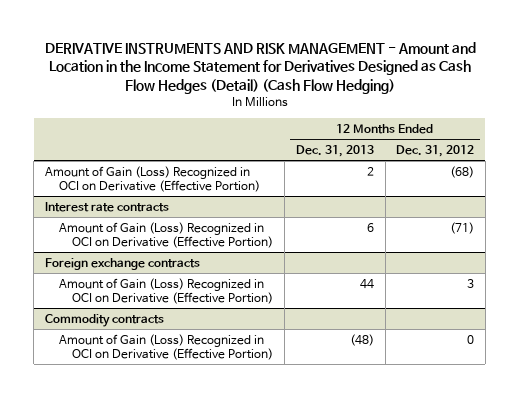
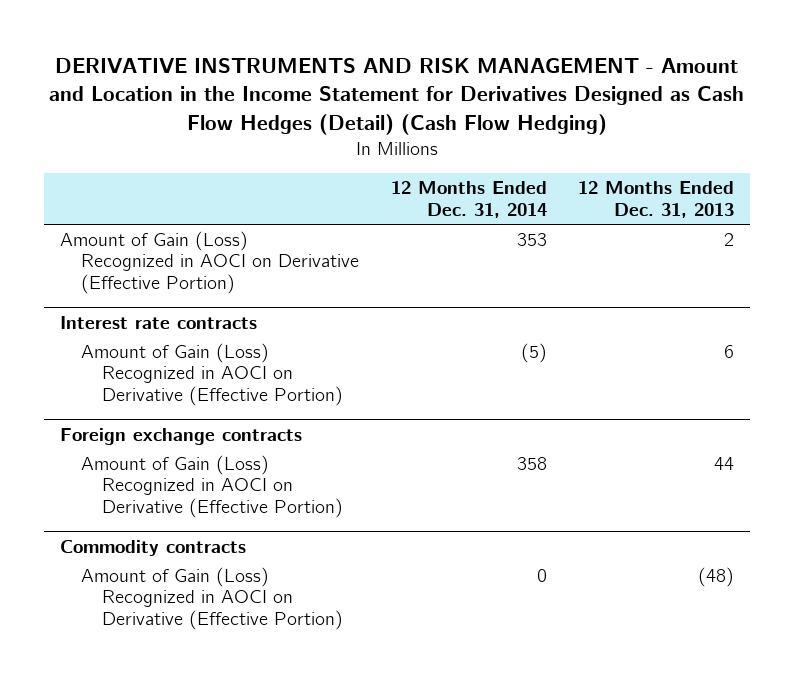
[396,145,475,158] Dec. 31, 2012 -> none
none -> [390,181,547,218] 12 Months Ended Dec. 31, 2014
[45,165,260,193] Amount of Gain (Loss) Recognized in OCI on Derivative (Effective Portion) -> [59,231,360,294] Amount of Gain (Loss) Recognized in AOCI on Derivative (Effective Portion)
[58,221,274,249] Amount of Gain (Loss) Recognized in OCI on Derivative (Effective Portion) -> [81,343,344,406] Amount of Gain (Loss) Recognized in AOCI on Derivative (Effective Portion)
[58,277,274,305] Amount of Gain (Loss) Recognized in OCI on Derivative (Effective Portion) -> [81,455,344,518] Amount of Gain (Loss) Recognized in AOCI on Derivative (Effective Portion)
[58,333,274,361] Amount of Gain (Loss) Recognized in OCI on Derivative (Effective Portion) -> [81,567,344,630] Amount of Gain (Loss) Recognized in AOCI on Derivative (Effective Portion)

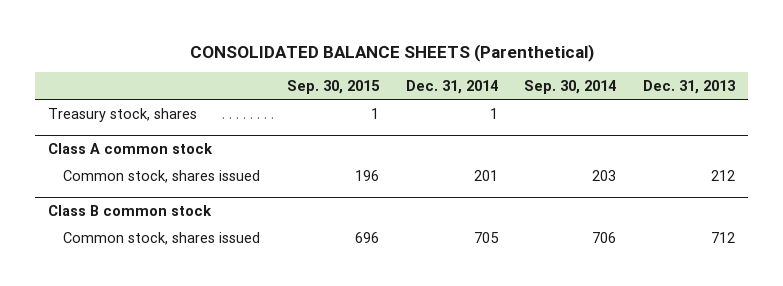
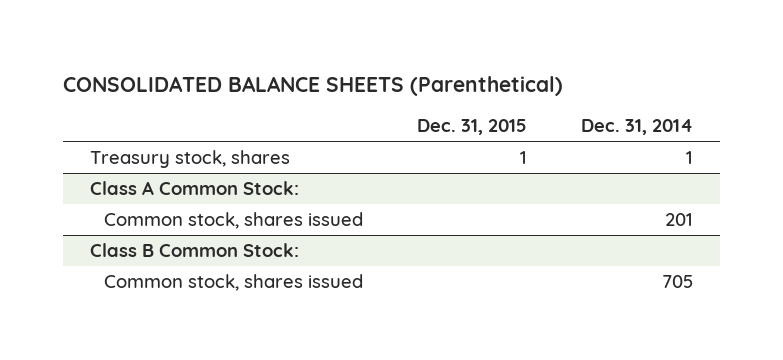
[286,79,380,94] Sep. 30, 2015 -> none
[524,79,617,94] Sep. 30, 2014 -> none
[642,79,735,94] Dec. 31, 2013 -> none
none -> [416,119,527,136] Dec. 31, 2015
[48,143,214,155] Class A common stock -> [90,181,300,196] Class A Common Stock:
[48,205,213,217] Class B common stock -> [90,243,300,258] Class B Common Stock:

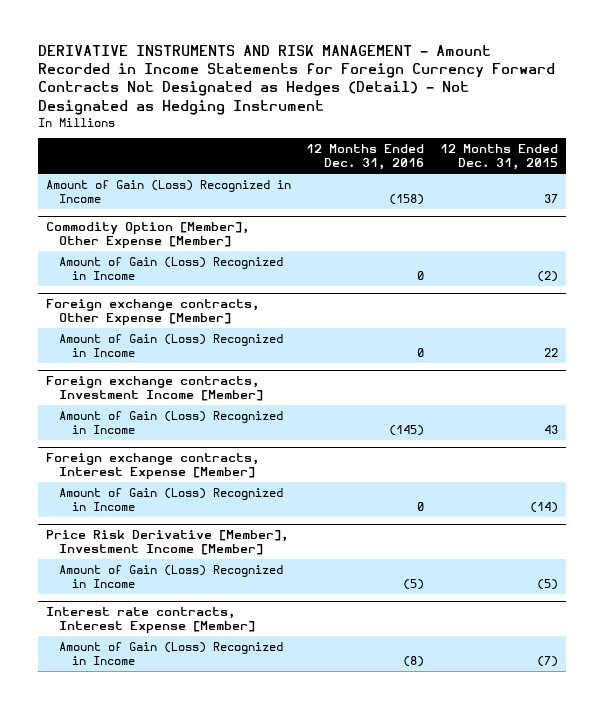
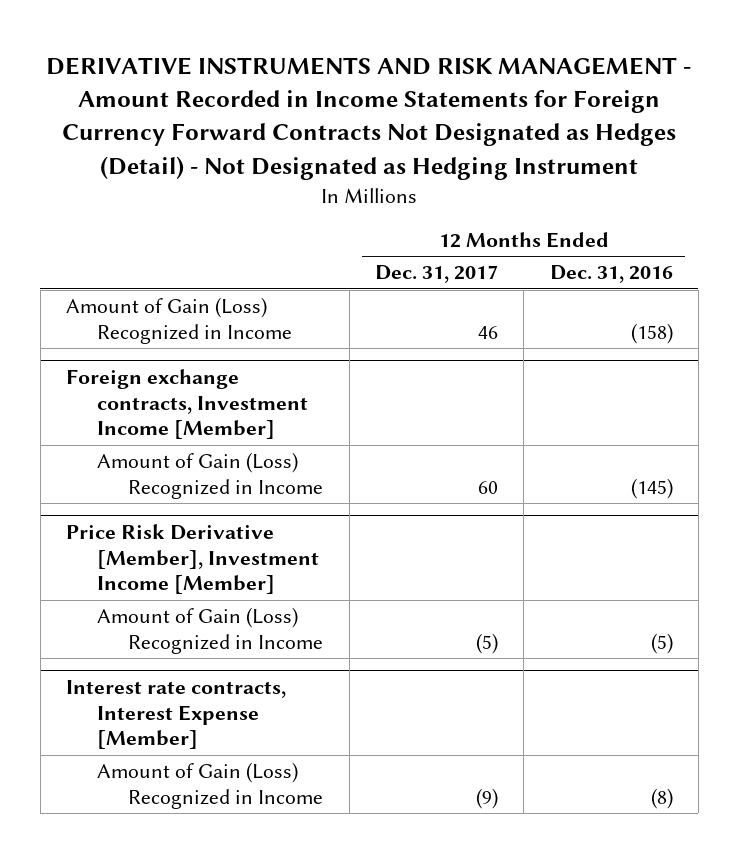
[440,144,559,171] 12 Months Ended Dec. 31, 2015 -> none
none -> [374,265,498,284] Dec. 31, 2017
[45,221,249,249] Commodity Option [Member], Other Expense [Member] -> none
[58,256,283,281] Amount of Gain (Loss) Recognized in Income -> none
[45,298,259,326] Foreign exchange contracts, Other Expense [Member] -> none
[58,333,283,358] Amount of Gain (Loss) Recognized in Income -> none
[45,452,259,480] Foreign exchange contracts, Interest Expense [Member] -> none
[58,487,283,512] Amount of Gain (Loss) Recognized in Income -> none

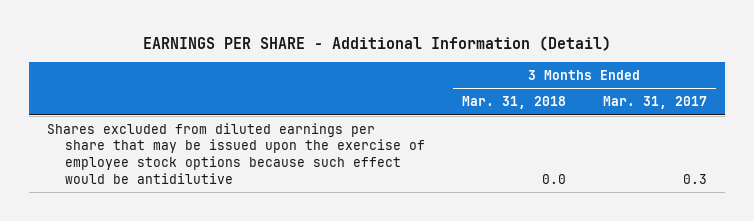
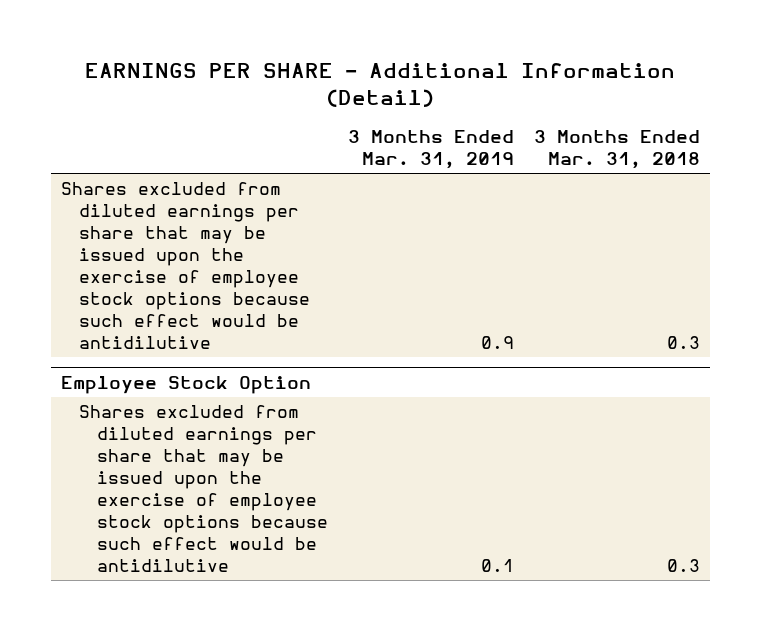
[602,96,707,110] Mar. 31, 2017 -> none
none -> [348,130,515,170] 3 Months Ended Mar. 31, 2019
[542,173,567,184] 0.0 -> [667,335,701,349] 0.3
none -> [60,376,311,395] Employee Stock Option
none -> [78,405,329,572] Shares excluded from diluted earnings per share that may be issued upon the exercise of employee stock options because such effect would be antidilutive

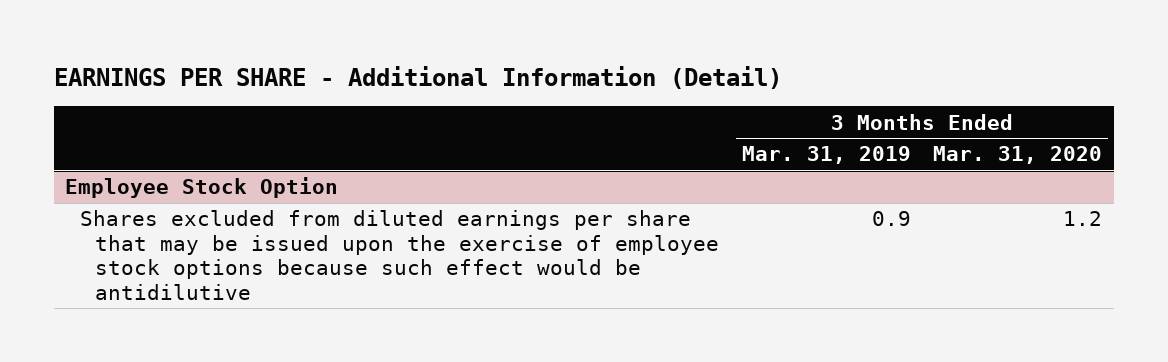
[534,130,701,170] 3 Months Ended Mar. 31, 2018 -> none
none -> [933,146,1103,165] Mar. 31, 2020
[60,182,310,349] Shares excluded from diluted earnings per share that may be issued upon the exercise of employee stock options because such effect would be antidilutive -> none
[481,558,515,572] 0.1 -> [871,211,911,227] 0.9

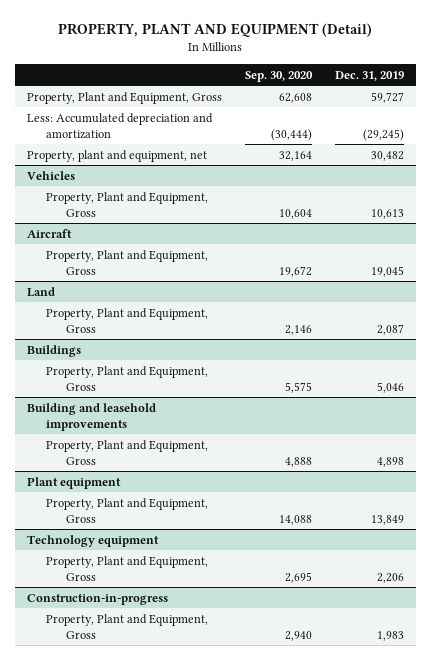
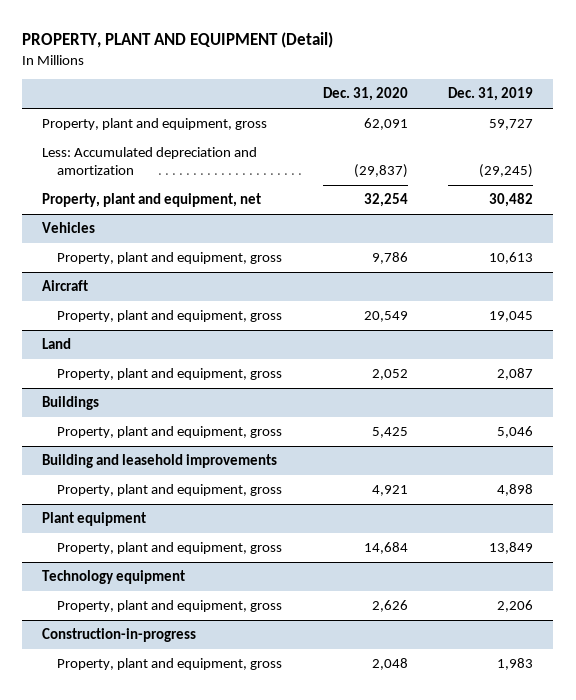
[244,70,313,82] Sep. 30, 2020 -> none
none -> [322,87,408,102] Dec. 31, 2020
[26,91,222,104] Property, Plant and Equipment, Gross -> [42,118,268,131] Property, plant and equipment, gross
[46,191,209,217] Property, Plant and Equipment, Gross -> [57,252,283,265] Property, plant and equipment, gross
[46,249,209,275] Property, Plant and Equipment, Gross -> [57,310,283,323] Property, plant and equipment, gross
[46,307,209,333] Property, Plant and Equipment, Gross -> [57,368,283,381] Property, plant and equipment, gross
[46,365,209,391] Property, Plant and Equipment, Gross -> [57,426,283,439] Property, plant and equipment, gross
[46,439,209,465] Property, Plant and Equipment, Gross -> [57,484,283,497] Property, plant and equipment, gross
[46,497,209,523] Property, Plant and Equipment, Gross -> [57,542,283,555] Property, plant and equipment, gross
[46,555,209,581] Property, Plant and Equipment, Gross -> [57,600,283,613] Property, plant and equipment, gross
[46,613,209,639] Property, Plant and Equipment, Gross -> [57,658,283,671] Property, plant and equipment, gross

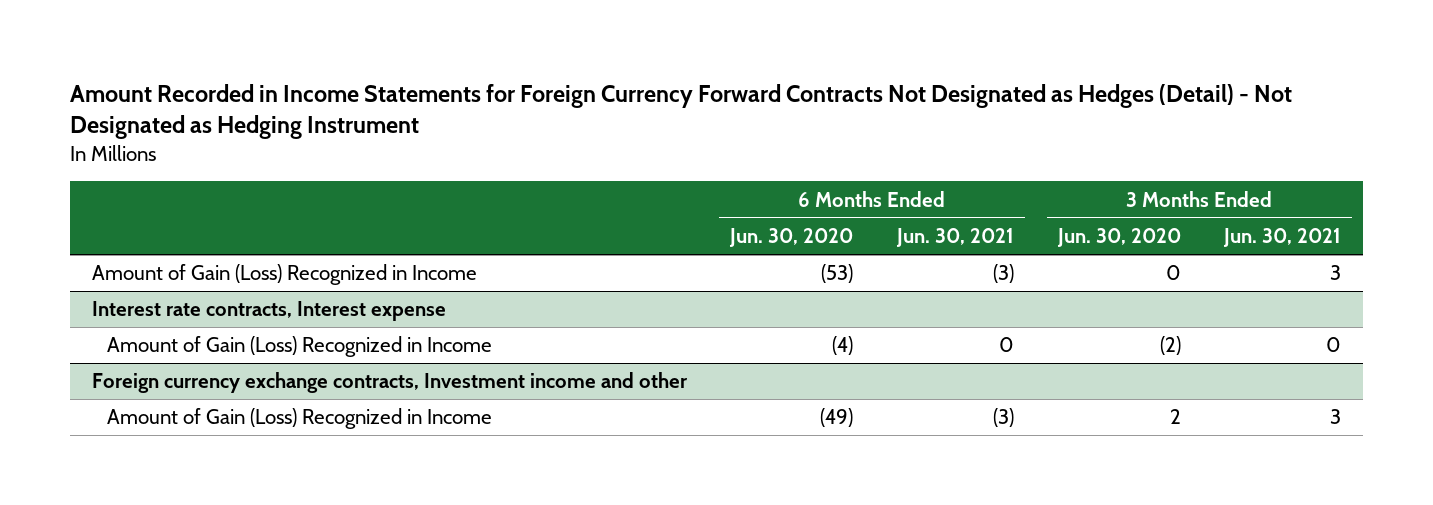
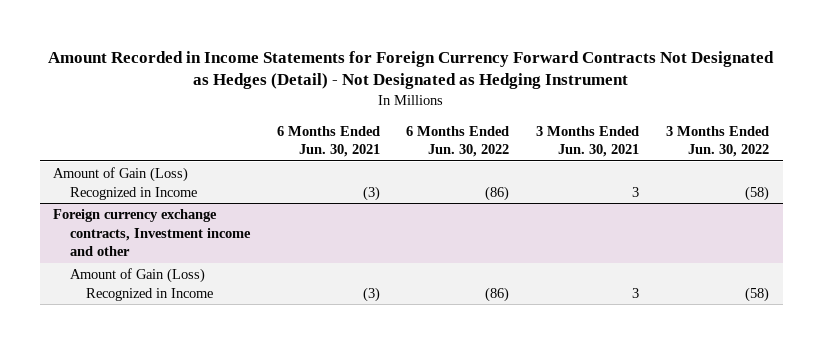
[729,228,854,248] Jun. 30, 2020 -> none
[1056,228,1181,248] Jun. 30, 2020 -> none
none -> [406,125,510,158] 6 Months Ended Jun. 30, 2022
none -> [666,125,770,158] 3 Months Ended Jun. 30, 2022
[91,301,446,322] Interest rate contracts, Interest expense -> none
[106,336,492,358] Amount of Gain (Loss) Recognized in Income -> none

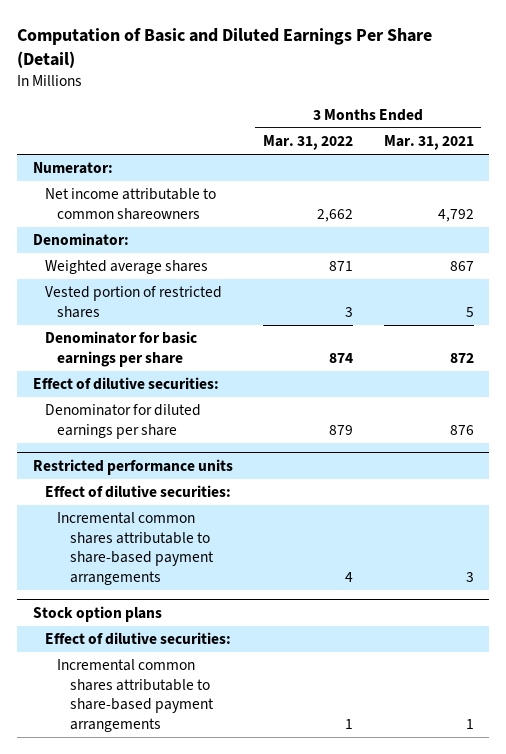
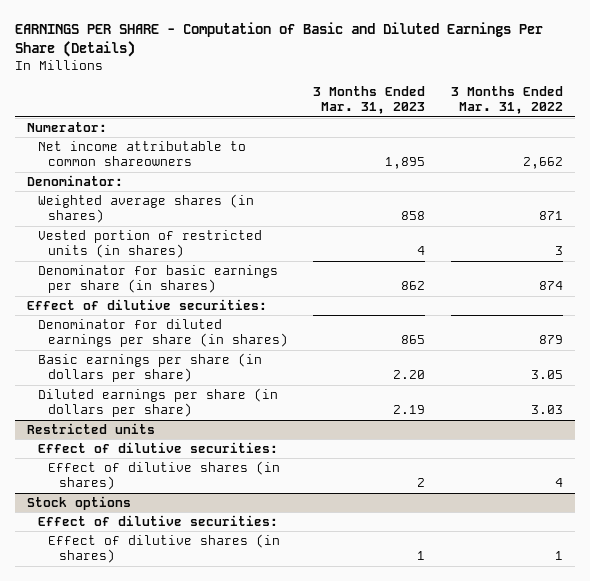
[17,28,433,69] Computation of Basic and Diluted Earnings Per Share (Detail) -> [14,21,543,58] EARNINGS PER SHARE - Computation of Basic and Diluted Earnings Per Share (Details)
[383,135,474,151] Mar. 31, 2021 -> none
none -> [313,85,426,115] 3 Months Ended Mar. 31, 2023
[45,260,209,275] Weighted average shares -> [37,193,254,224] Weighted average shares (in shares)
[45,286,223,318] Vested portion of restricted shares -> [37,229,262,259] Vested portion of restricted units (in shares)
[45,331,198,367] Denominator for basic earnings per share -> [37,264,278,294] Denominator for basic earnings per share (in shares)
[45,404,202,439] Denominator for diluted earnings per share -> [37,318,289,348] Denominator for diluted earnings per share (in shares)
none -> [37,352,262,383] Basic earnings per share (in dollars per share)
none -> [37,387,278,418] Diluted earnings per share (in dollars per share)
[32,459,233,476] Restricted performance units -> [27,422,156,434] Restricted units
[57,512,214,585] Incremental common shares attributable to share-based payment arrangements -> [48,460,281,491] Effect of dilutive shares (in shares)
[32,606,162,623] Stock option plans -> [27,495,132,510] Stock options
[57,659,214,732] Incremental common shares attributable to share-based payment arrangements -> [48,533,281,564] Effect of dilutive shares (in shares)

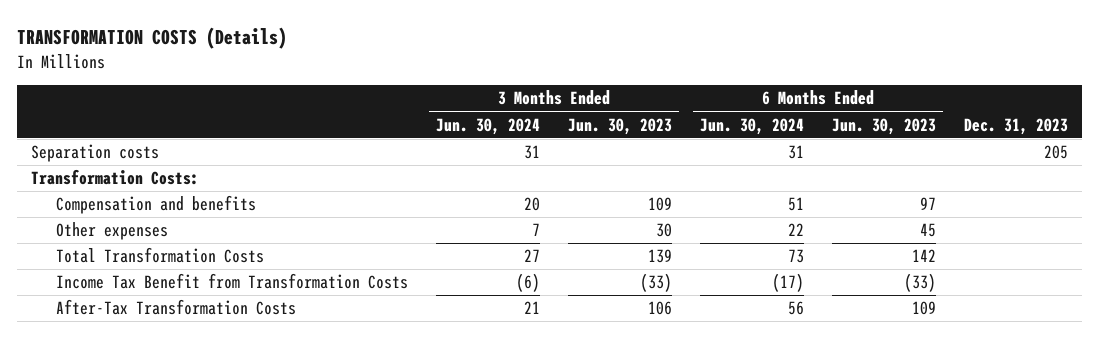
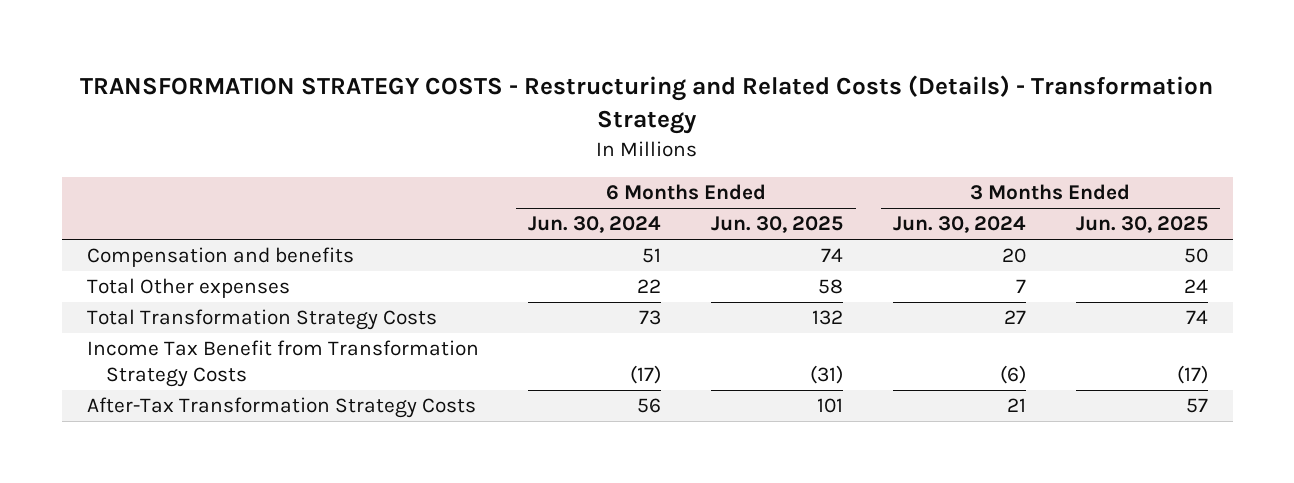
[17,27,288,50] TRANSFORMATION COSTS (Details) -> [80,75,1214,135] TRANSFORMATION STRATEGY COSTS - Restructuring and Related Costs (Details) - Transformation Strategy
[567,117,672,135] Jun. 30, 2023 -> none
[831,117,936,135] Jun. 30, 2023 -> none
[963,117,1068,135] Dec. 31, 2023 -> none
none -> [711,216,844,234] Jun. 30, 2025
none -> [1075,216,1208,234] Jun. 30, 2025
[31,144,160,163] Separation costs -> none
[31,169,200,186] Transformation Costs: -> none
[55,222,168,241] Other expenses -> [86,278,290,299] Total Other expenses
[55,247,264,264] Total Transformation Costs -> [86,309,437,331] Total Transformation Strategy Costs
[55,273,408,290] Income Tax Benefit from Transformation Costs -> [86,340,479,387] Income Tax Benefit from Transformation Strategy Costs
[55,299,296,316] After-Tax Transformation Costs -> [86,397,476,419] After-Tax Transformation Strategy Costs

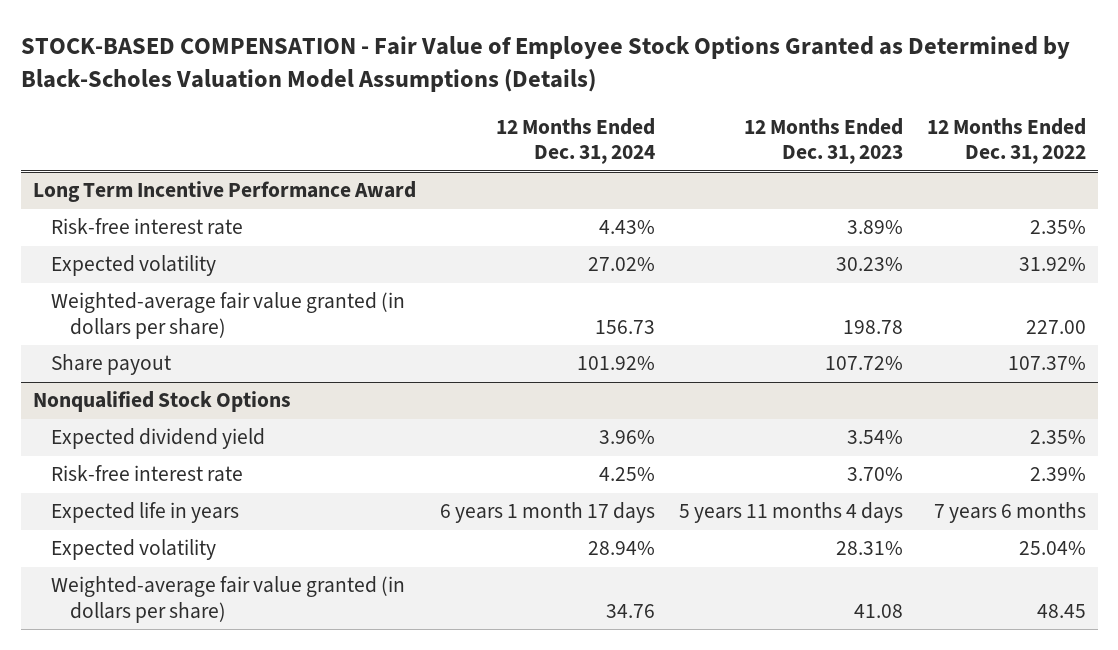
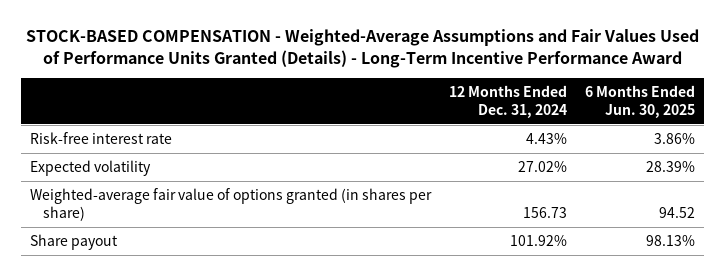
[20,35,1070,93] STOCK-BASED COMPENSATION - Fair Value of Employee Stock Options Granted as Determined by Black-Scholes Valuation Model Assumptions (Details) -> [25,29,699,68] STOCK-BASED COMPENSATION - Weighted-Average Assumptions and Fair Values Used of Performance Units Granted (Details) - Long-Term Incentive Performance Award
[743,118,903,165] 12 Months Ended Dec. 31, 2023 -> none
[926,118,1086,165] 12 Months Ended Dec. 31, 2022 -> none
none -> [585,84,696,118] 6 Months Ended Jun. 30, 2025
[32,181,416,203] Long Term Incentive Performance Award -> none
[51,292,406,339] Weighted-average fair value granted (in dollars per share) -> [30,188,433,222] Weighted-average fair value of options granted (in shares per share)
[32,391,291,413] Nonqualified Stock Options -> none
[51,428,266,450] Expected dividend yield -> none
[51,465,244,483] Risk-free interest rate -> none
[51,502,240,524] Expected life in years -> none
[51,539,217,561] Expected volatility -> none
[51,576,406,623] Weighted-average fair value granted (in dollars per share) -> none

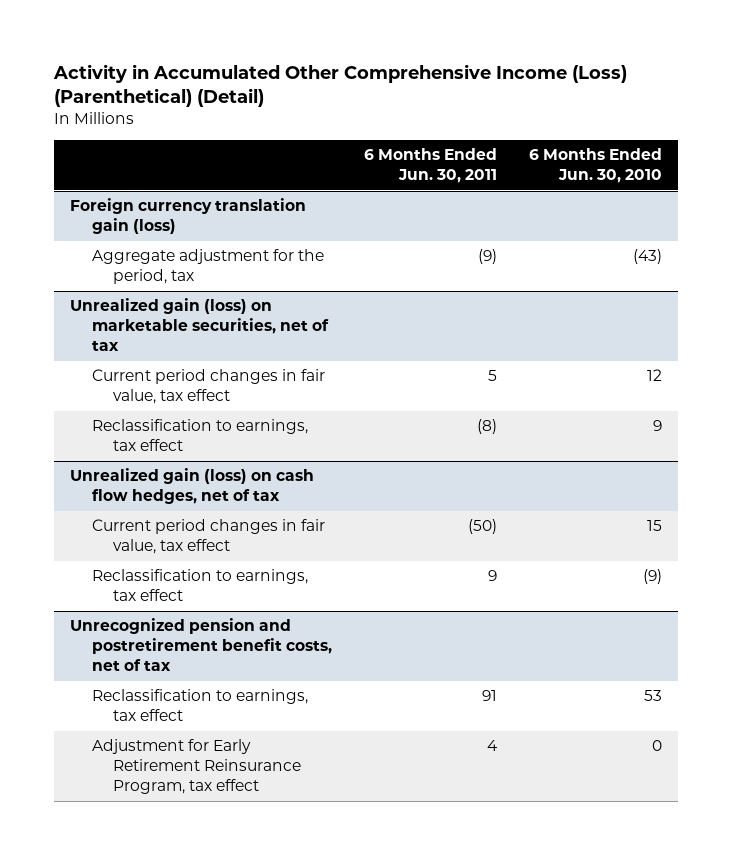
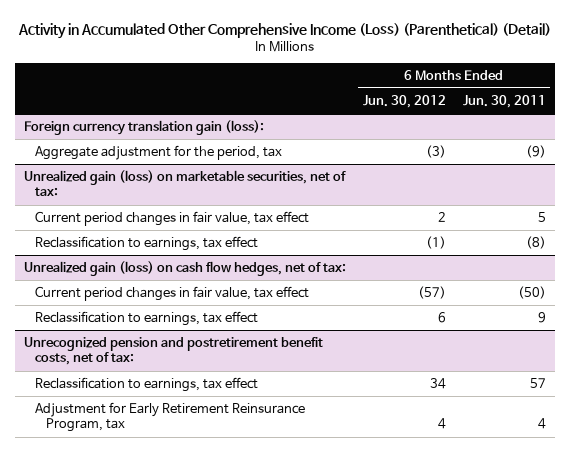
[529,148,663,184] 6 Months Ended Jun. 30, 2010 -> none
none -> [362,94,446,108] Jun. 30, 2012
[70,198,307,235] Foreign currency translation gain (loss) -> [23,119,264,135] Foreign currency translation gain (loss):
[70,298,329,352] Unrealized gain (loss) on marketable securities, net of tax -> [23,169,346,197] Unrealized gain (loss) on marketable securities, net of tax:
[70,468,315,505] Unrealized gain (loss) on cash flow hedges, net of tax -> [23,260,346,276] Unrealized gain (loss) on cash flow hedges, net of tax:
[70,618,332,672] Unrecognized pension and postretirement benefit costs, net of tax -> [23,336,323,366] Unrecognized pension and postretirement benefit costs, net of tax:
[481,690,497,702] 91 -> [530,377,547,388] 57
[91,739,301,795] Adjustment for Early Retirement Reinsurance Program, tax effect -> [34,401,305,433] Adjustment for Early Retirement Reinsurance Program, tax

